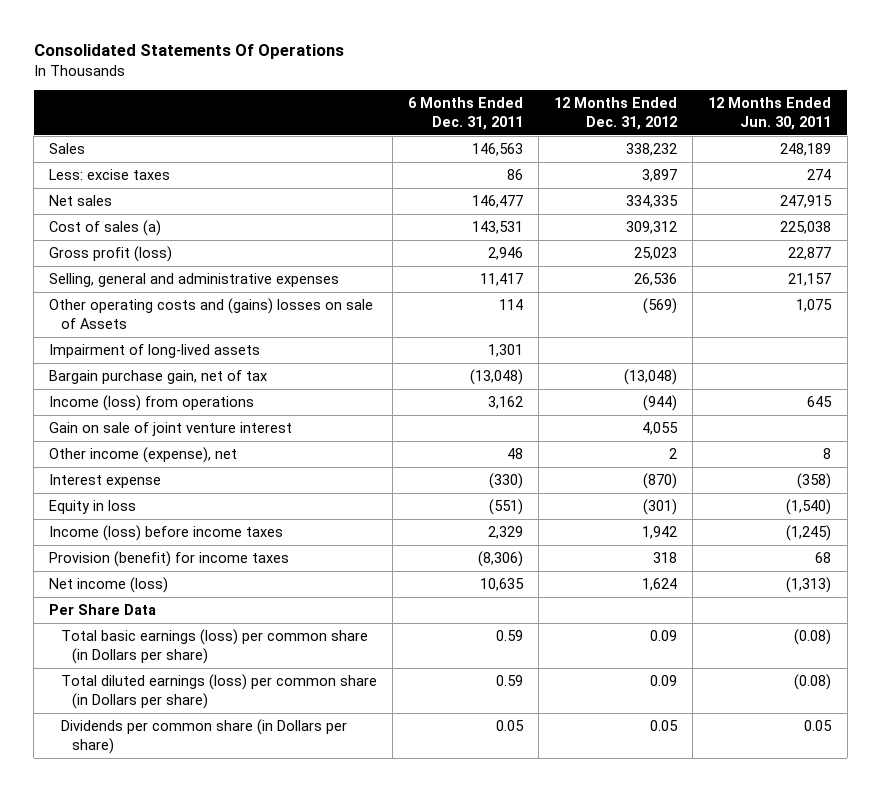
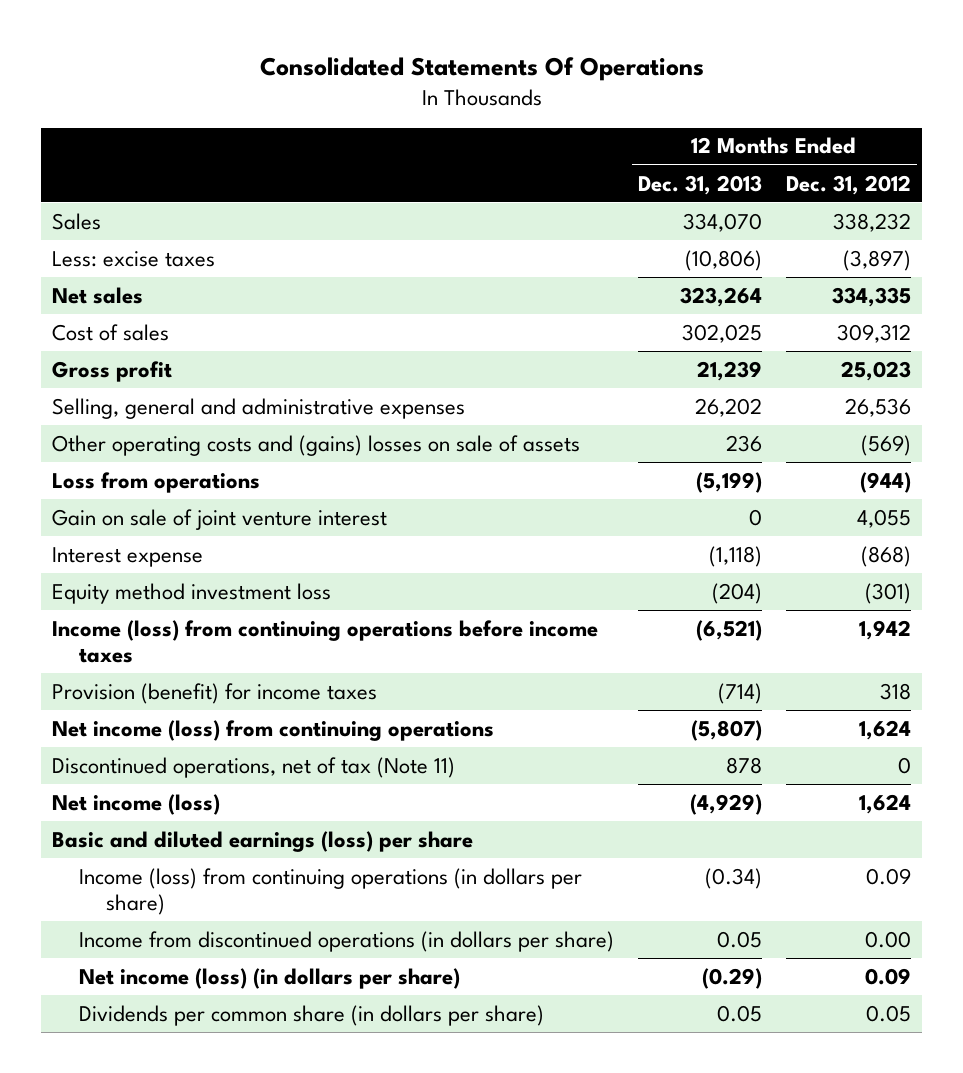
[408,97,524,130] 6 Months Ended Dec. 31, 2011 -> none
[708,97,832,130] 12 Months Ended Jun. 30, 2011 -> none
none -> [637,174,762,195] Dec. 31, 2013
[642,169,678,183] 3,897 -> [842,249,911,271] (3,897)
[49,220,162,237] Cost of sales (a) -> [52,323,170,341] Cost of sales
[49,246,173,263] Gross profit (loss) -> [52,360,173,382] Gross profit
[49,344,261,359] Impairment of long-lived assets -> none
[49,370,268,385] Bargain purchase gain, net of tax -> none
[49,298,374,329] Other operating costs and (gains) losses on sale of Assets -> [52,434,581,456] Other operating costs and (gains) losses on sale of assets
[49,395,255,412] Income (loss) from operations -> [52,471,261,493] Loss from operations
[49,447,238,464] Other income (expense), net -> none
[643,473,678,490] (870) -> [860,545,911,567] (868)
[49,500,137,515] Equity in loss -> [52,582,332,604] Equity method investment loss
[49,525,284,542] Income (loss) before income taxes -> [52,619,599,664] Income (loss) from continuing operations before income taxes
none -> [52,719,495,741] Net income (loss) from continuing operations
none -> [52,756,456,778] Discontinued operations, net of tax (Note 11)
[60,629,368,664] Total basic earnings (loss) per common share (in Dollars per share) -> none
[60,674,377,709] Total diluted earnings (loss) per common share (in Dollars per share) -> none
[49,604,157,616] Per Share Data -> [52,830,474,852] Basic and diluted earnings (loss) per share
none -> [79,867,583,916] Income (loss) from continuing operations (in dollars per share)
none -> [79,930,615,952] Income from discontinued operations (in dollars per share)
none -> [79,967,461,989] Net income (loss) (in dollars per share)
[60,719,347,754] Dividends per common share (in Dollars per share) -> [79,1004,545,1026] Dividends per common share (in dollars per share)

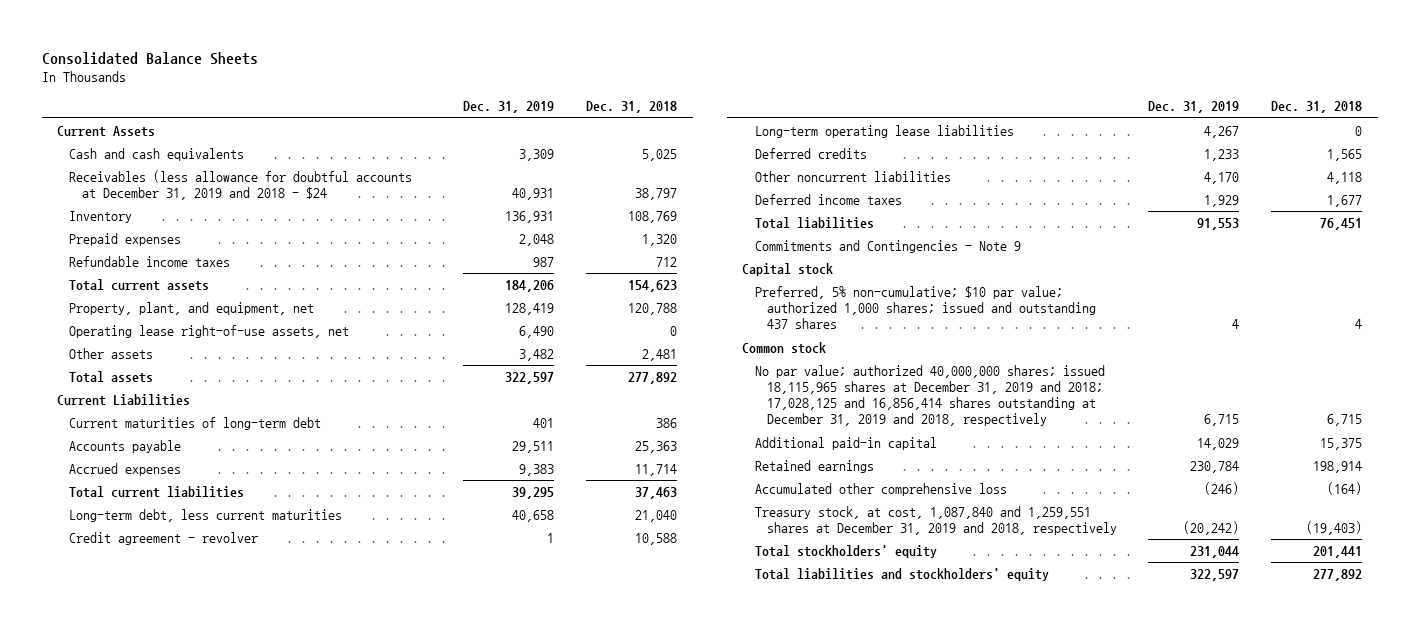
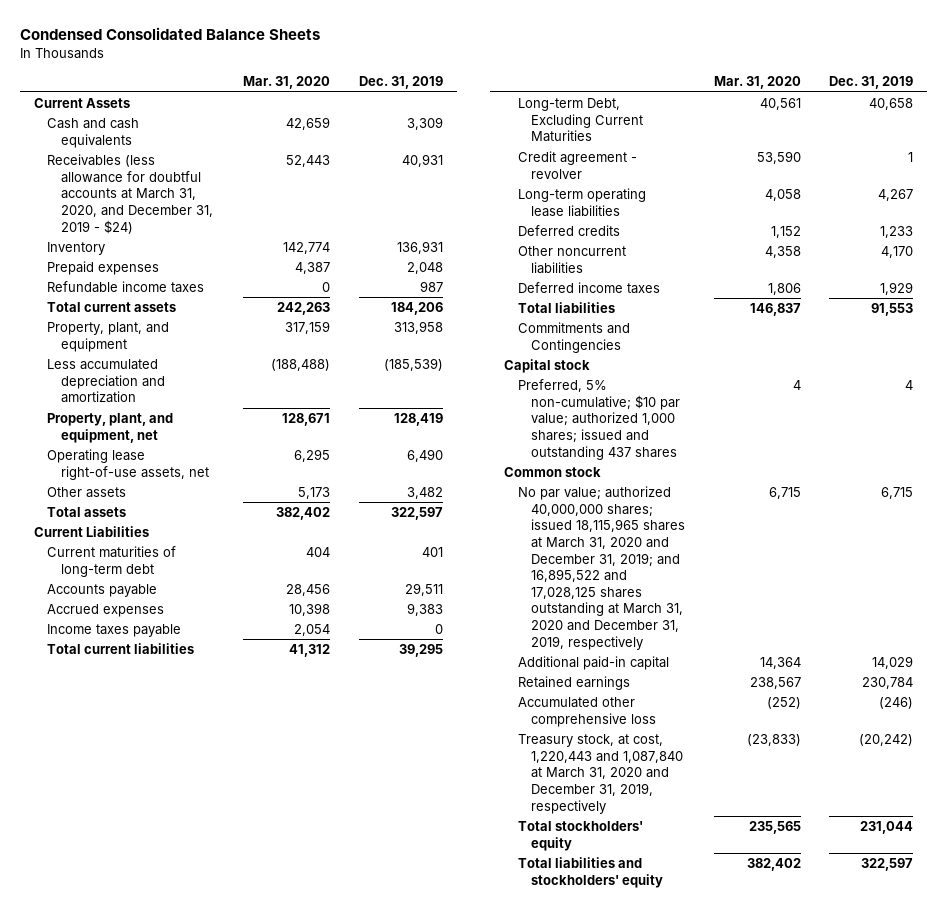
[41,51,258,65] Consolidated Balance Sheets -> [19,27,320,41] Condensed Consolidated Balance Sheets
[585,101,677,114] Dec. 31, 2018 -> none
none -> [243,76,331,90] Mar. 31, 2020
[69,169,413,201] Receivables (less allowance for doubtful accounts at December 31, 2019 and 2018 - $24 -> [47,154,214,234] Receivables (less allowance for doubtful accounts at March 31, 2020, and December 31, 2019 - $24)
none -> [47,322,170,352] Property, plant, and equipment
none -> [47,359,166,404] Less accumulated depreciation and amortization
none -> [47,624,182,638] Income taxes payable
[69,508,343,522] Long-term debt, less current maturities -> [517,98,644,143] Long-term Debt, Excluding Current Maturities
[754,239,1021,253] Commitments and Contingencies - Note 9 -> [517,322,630,353] Commitments and Contingencies
[754,364,1105,427] No par value; authorized 40,000,000 shares; issued 18,115,965 shares at December 31, 2019 and 2018; 17,028,125 and 16,856,414 shares outstanding at December 31, 2019 and 2018, respectively -> [517,486,686,650] No par value; authorized 40,000,000 shares; issued 18,115,965 shares at March 31, 2020 and December 31, 2019; and 16,895,522 and 17,028,125 shares outstanding at March 31, 2020 and December 31, 2019, respectively
[754,505,1117,536] Treasury stock, at cost, 1,087,840 and 1,259,551 shares at December 31, 2019 and 2018, respectively -> [517,734,684,814] Treasury stock, at cost, 1,220,443 and 1,087,840 at March 31, 2020 and December 31, 2019, respectively

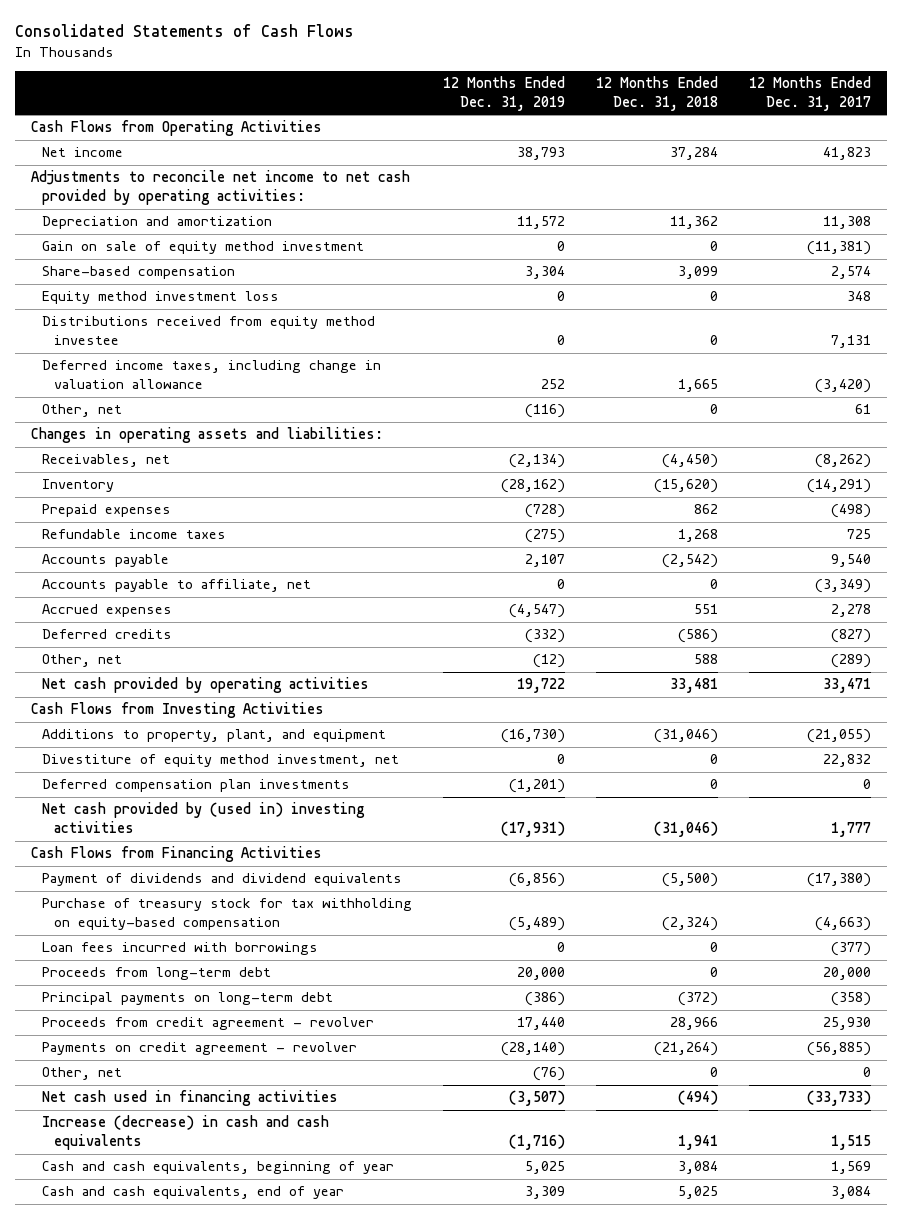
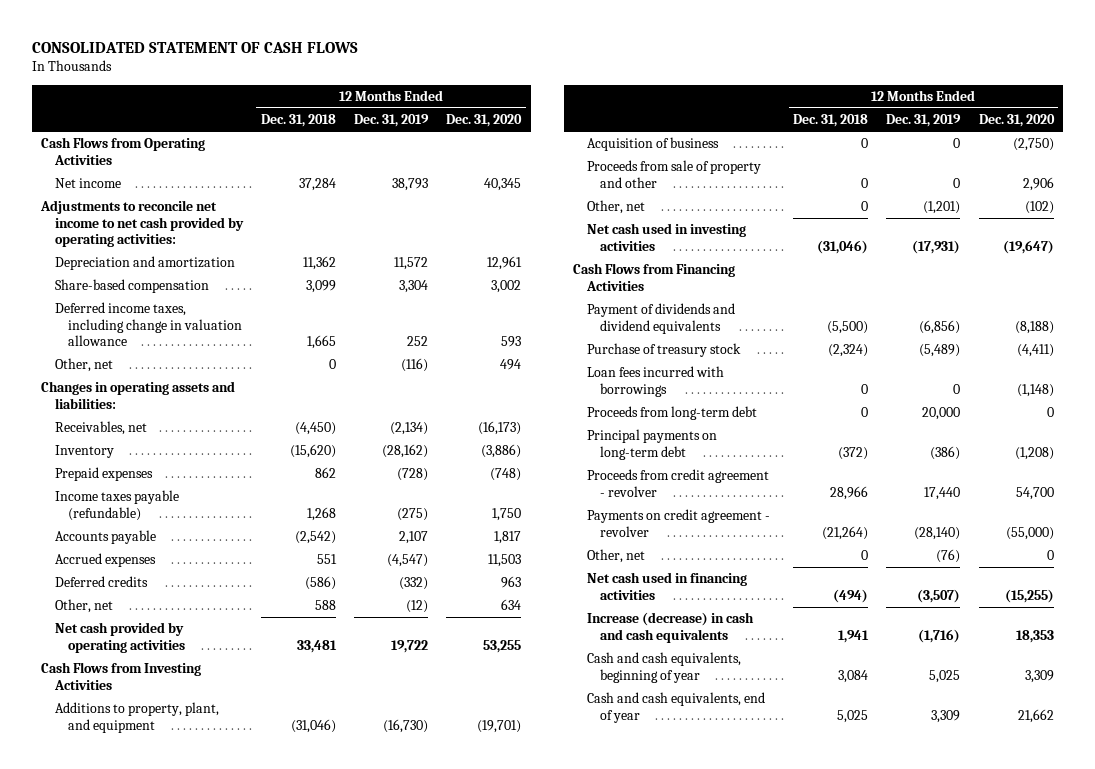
[15,24,355,38] Consolidated Statements of Cash Flows -> [32,41,359,53] CONSOLIDATED STATEMENT OF CASH FLOWS
[749,76,872,111] 12 Months Ended Dec. 31, 2017 -> none
none -> [446,114,523,128] Dec. 31, 2020
[42,241,365,255] Gain on sale of equity method investment -> none
[42,291,280,305] Equity method investment loss -> none
[42,316,376,345] Distributions received from equity method investee -> none
[42,529,227,540] Refundable income taxes -> [54,490,179,521] Income taxes payable (refundable)
[42,579,312,593] Accounts payable to affiliate, net -> none
[42,754,400,768] Divestiture of equity method investment, net -> none
none -> [586,137,719,152] Acquisition of business
none -> [586,160,761,188] Proceeds from sale of property and other
[42,779,351,793] Deferred compensation plan investments -> [586,200,645,215] Other, net
[42,802,366,833] Net cash provided by (used in) investing activities -> [586,223,746,251] Net cash used in investing activities
[42,898,413,930] Purchase of treasury stock for tax withholding on equity-based compensation -> [586,343,741,358] Purchase of treasury stock

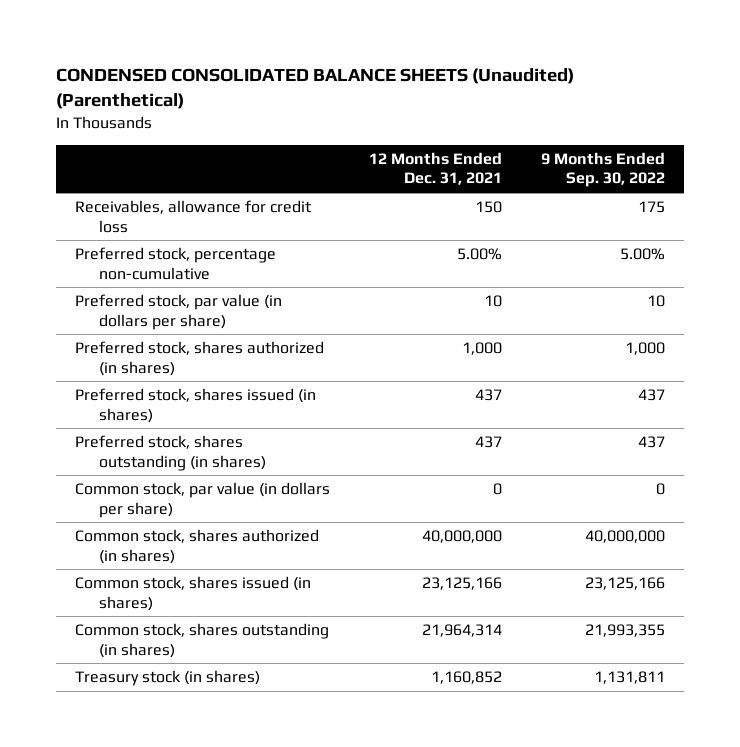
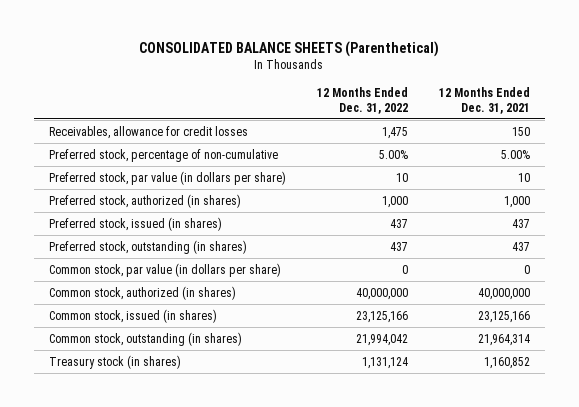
[56,68,575,110] CONDENSED CONSOLIDATED BALANCE SHEETS (Unaudited) (Parenthetical) -> [139,40,440,57] CONSOLIDATED BALANCE SHEETS (Parenthetical)
[540,151,665,188] 9 Months Ended Sep. 30, 2022 -> none
none -> [316,86,408,114] 12 Months Ended Dec. 31, 2022
[75,200,313,233] Receivables, allowance for credit loss -> [49,125,249,139] Receivables, allowance for credit losses
[75,247,277,280] Preferred stock, percentage non-cumulative -> [49,148,279,162] Preferred stock, percentage of non-cumulative
[75,341,325,376] Preferred stock, shares authorized (in shares) -> [49,193,242,208] Preferred stock, authorized (in shares)
[75,388,317,423] Preferred stock, shares issued (in shares) -> [49,216,223,231] Preferred stock, issued (in shares)
[75,435,266,471] Preferred stock, shares outstanding (in shares) -> [49,239,248,254] Preferred stock, outstanding (in shares)
[75,529,320,564] Common stock, shares authorized (in shares) -> [49,285,237,300] Common stock, authorized (in shares)
[75,576,312,611] Common stock, shares issued (in shares) -> [49,308,218,323] Common stock, issued (in shares)
[75,623,330,658] Common stock, shares outstanding (in shares) -> [49,331,243,346] Common stock, outstanding (in shares)

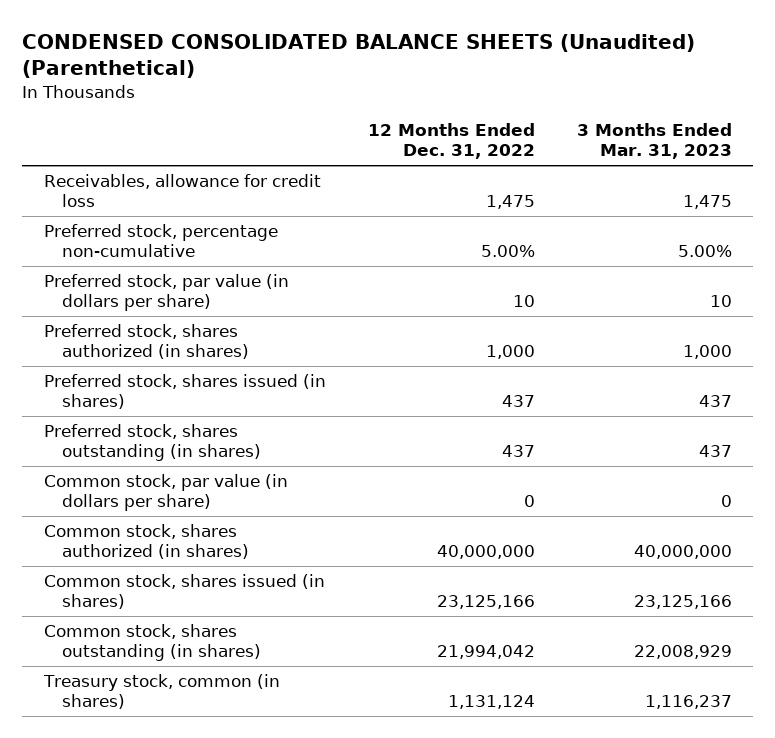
[139,40,440,57] CONSOLIDATED BALANCE SHEETS (Parenthetical) -> [22,33,696,79] CONDENSED CONSOLIDATED BALANCE SHEETS (Unaudited) (Parenthetical)
[438,86,530,114] 12 Months Ended Dec. 31, 2021 -> none
none -> [576,123,732,160] 3 Months Ended Mar. 31, 2023
[49,125,249,139] Receivables, allowance for credit losses -> [43,174,321,208] Receivables, allowance for credit loss
[49,148,279,162] Preferred stock, percentage of non-cumulative -> [43,224,278,258] Preferred stock, percentage non-cumulative
[49,193,242,208] Preferred stock, authorized (in shares) -> [43,324,249,360] Preferred stock, shares authorized (in shares)
[49,216,223,231] Preferred stock, issued (in shares) -> [43,374,326,410] Preferred stock, shares issued (in shares)
[49,239,248,254] Preferred stock, outstanding (in shares) -> [43,424,261,462] Preferred stock, shares outstanding (in shares)
[49,285,237,300] Common stock, authorized (in shares) -> [43,524,249,560] Common stock, shares authorized (in shares)
[49,308,218,323] Common stock, issued (in shares) -> [43,574,325,610] Common stock, shares issued (in shares)
[49,331,243,346] Common stock, outstanding (in shares) -> [43,624,261,662] Common stock, shares outstanding (in shares)
[49,354,182,369] Treasury stock (in shares) -> [42,674,280,710] Treasury stock, common (in shares)

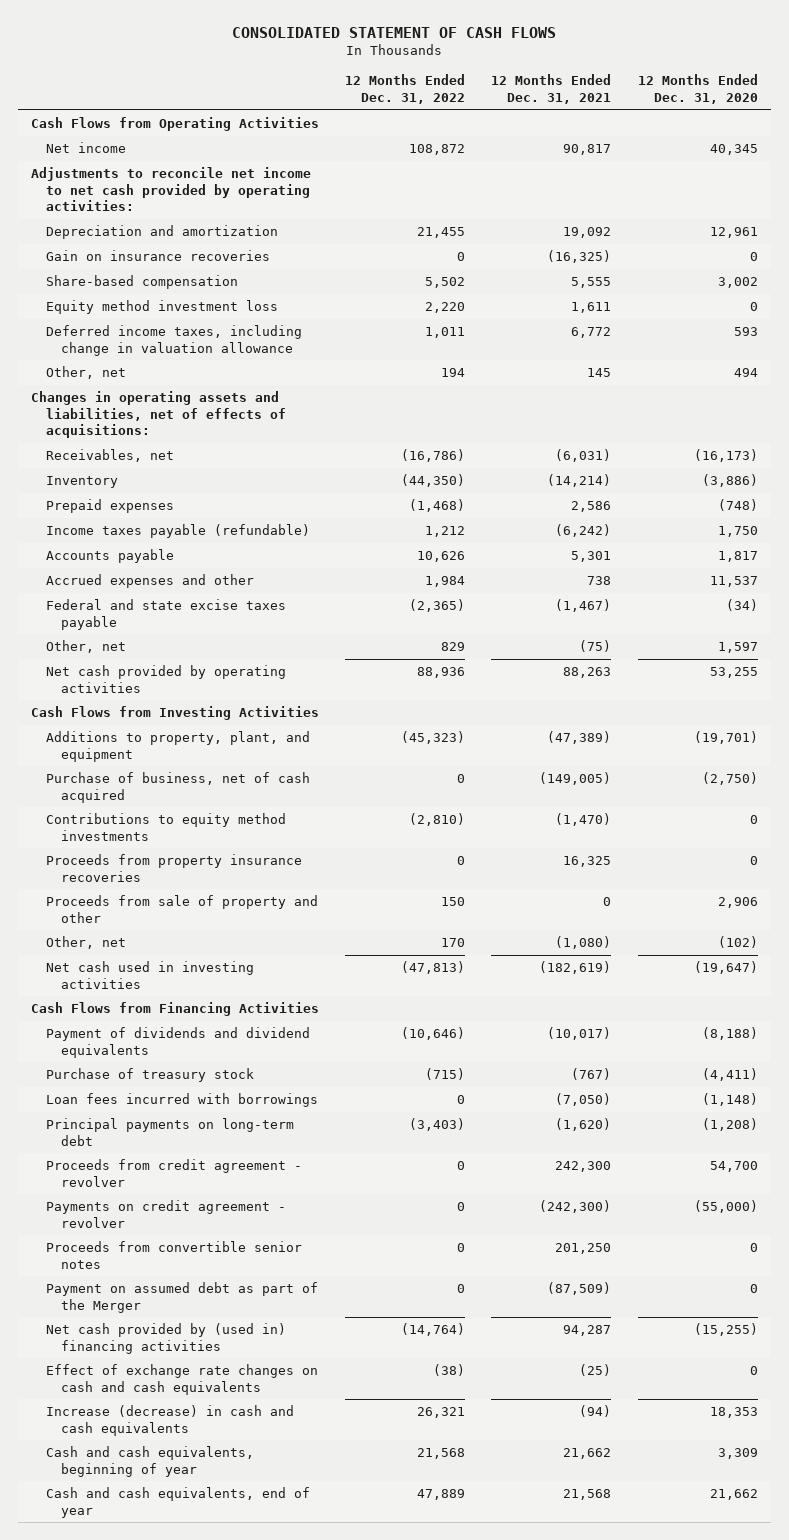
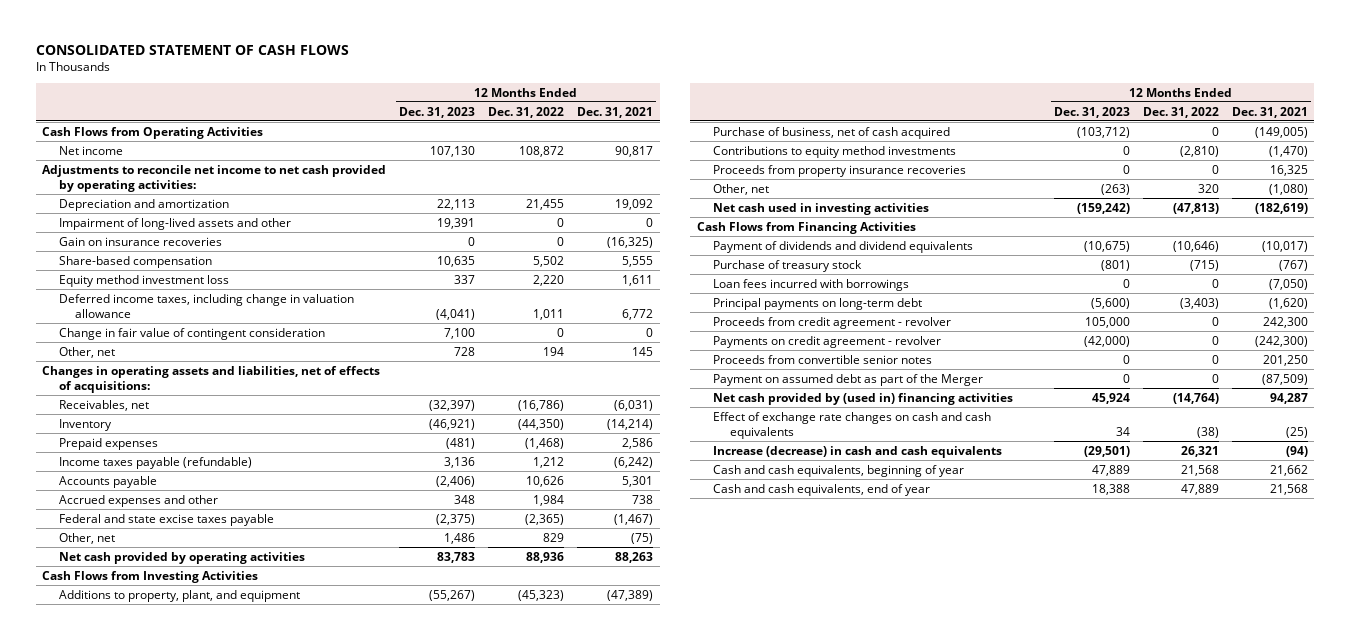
[637,74,758,104] 12 Months Ended Dec. 31, 2020 -> none
none -> [399,106,476,118] Dec. 31, 2023
none -> [58,217,291,230] Impairment of long-lived assets and other
none -> [58,327,325,340] Change in fair value of contingent consideration
[46,895,319,923] Proceeds from sale of property and other -> none
[441,938,466,948] 170 -> [1197,183,1219,193] 320

